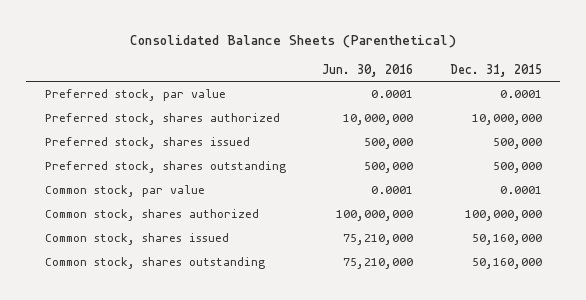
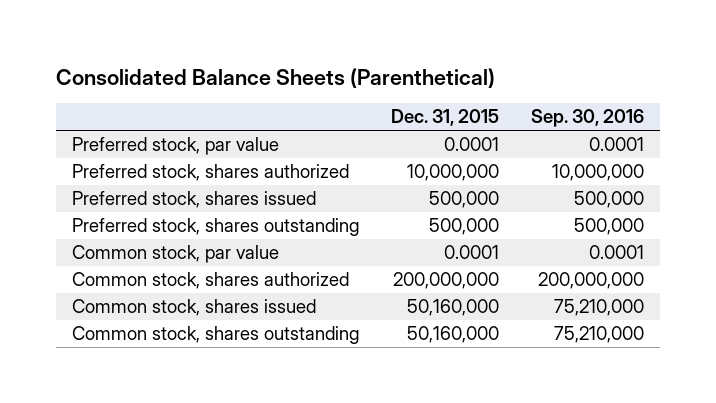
[322,63,414,77] Jun. 30, 2016 -> none
none -> [530,109,644,128] Sep. 30, 2016
[464,209,542,221] 100,000,000 -> [392,272,499,290] 200,000,000

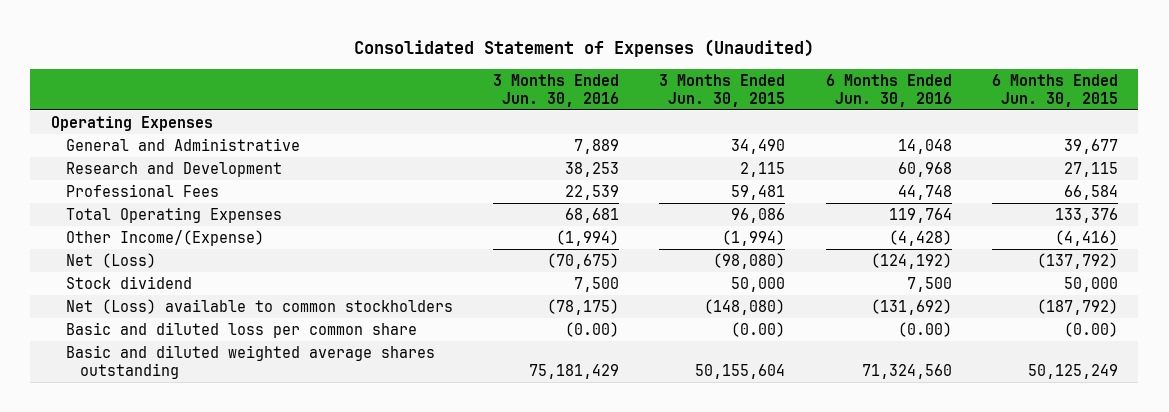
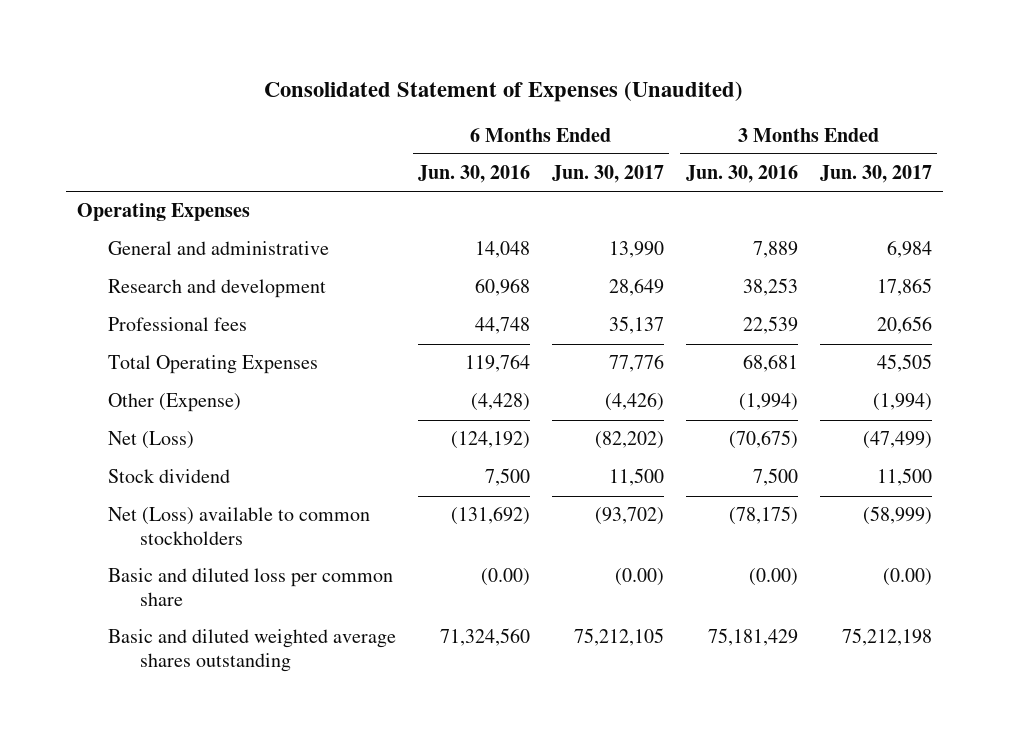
[659,73,786,107] 3 Months Ended Jun. 30, 2015 -> none
[991,73,1118,107] 6 Months Ended Jun. 30, 2015 -> none
none -> [551,165,664,184] Jun. 30, 2017
none -> [819,165,932,184] Jun. 30, 2017
[65,138,300,152] General and Administrative -> [108,241,330,256] General and administrative
[65,162,282,178] Research and Development -> [108,279,327,299] Research and development
[65,184,219,198] Professional Fees -> [108,317,248,332] Professional fees
[65,230,264,247] Other Income/(Expense) -> [108,393,242,413] Other (Expense)

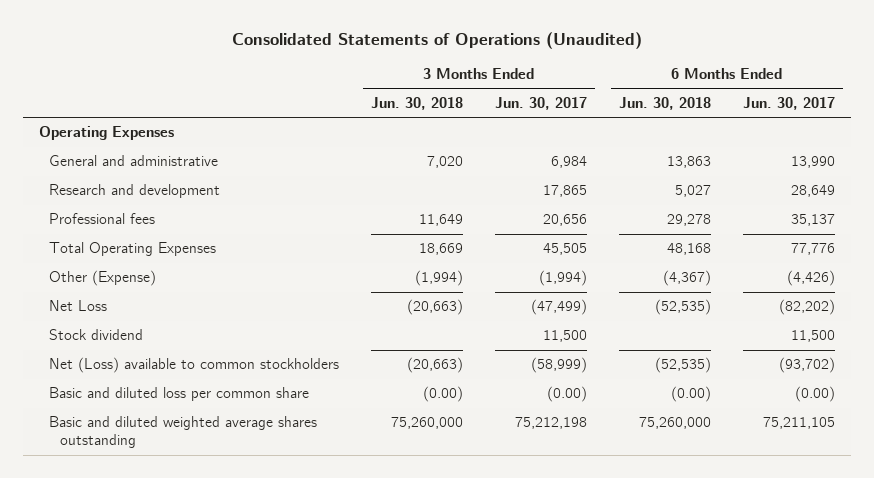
[264,80,744,102] Consolidated Statement of Expenses (Unaudited) -> [231,32,642,50] Consolidated Statements of Operations (Unaudited)
[418,165,531,184] Jun. 30, 2016 -> none
[685,165,798,184] Jun. 30, 2016 -> none
none -> [371,96,464,110] Jun. 30, 2018
none -> [619,96,712,110] Jun. 30, 2018
[108,431,195,450] Net (Loss) -> [49,300,108,312] Net Loss
[573,628,664,647] 75,212,105 -> [762,417,835,430] 75,211,105

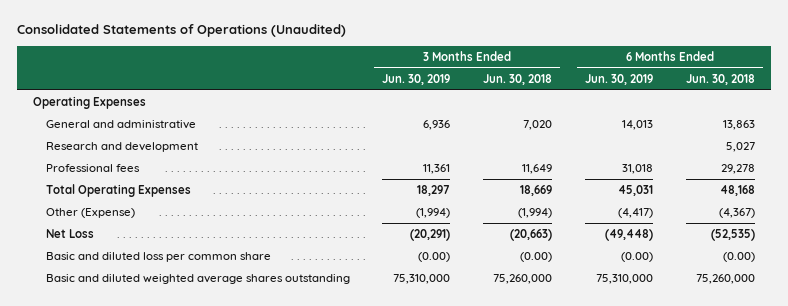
[495,96,588,110] Jun. 30, 2017 -> none
[742,96,835,110] Jun. 30, 2017 -> none
none -> [382,73,451,85] Jun. 30, 2019
none -> [584,73,653,85] Jun. 30, 2019
[49,329,144,341] Stock dividend -> none
[49,357,340,374] Net (Loss) available to common stockholders -> none

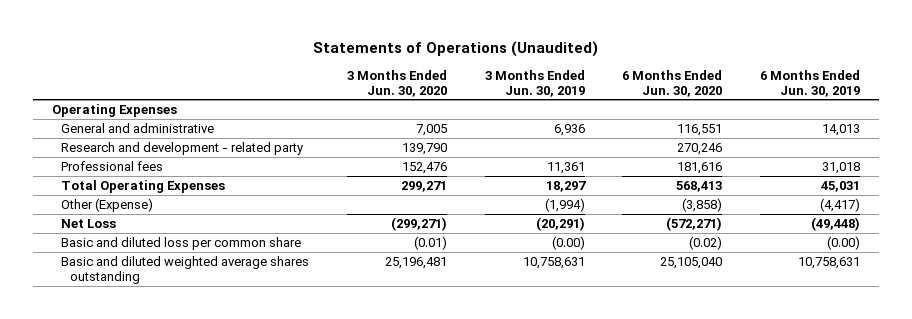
[16,24,346,38] Consolidated Statements of Operations (Unaudited) -> [312,40,598,57] Statements of Operations (Unaudited)
[483,73,553,85] Jun. 30, 2018 -> none
[685,73,755,85] Jun. 30, 2018 -> none
none -> [346,69,447,97] 3 Months Ended Jun. 30, 2020
none -> [622,69,723,97] 6 Months Ended Jun. 30, 2020
[45,142,198,153] Research and development -> [61,141,304,155] Research and development - related party
[393,274,451,285] 75,310,000 -> [522,256,585,269] 10,758,631
[595,274,653,285] 75,310,000 -> [798,256,861,269] 10,758,631

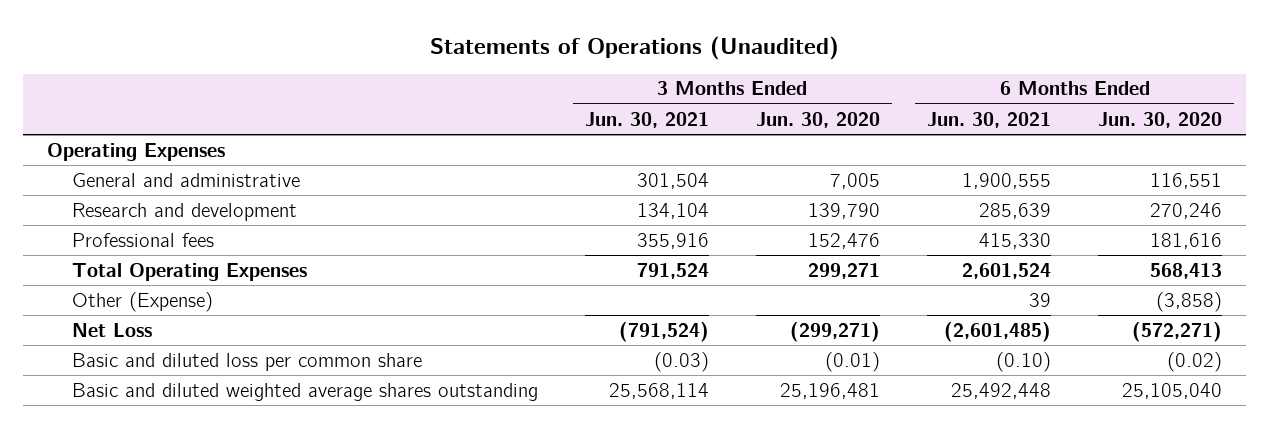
[484,69,585,97] 3 Months Ended Jun. 30, 2019 -> none
[760,69,861,97] 6 Months Ended Jun. 30, 2019 -> none
none -> [584,111,709,128] Jun. 30, 2021
none -> [927,111,1052,128] Jun. 30, 2021
[61,141,304,155] Research and development - related party -> [71,202,297,221] Research and development

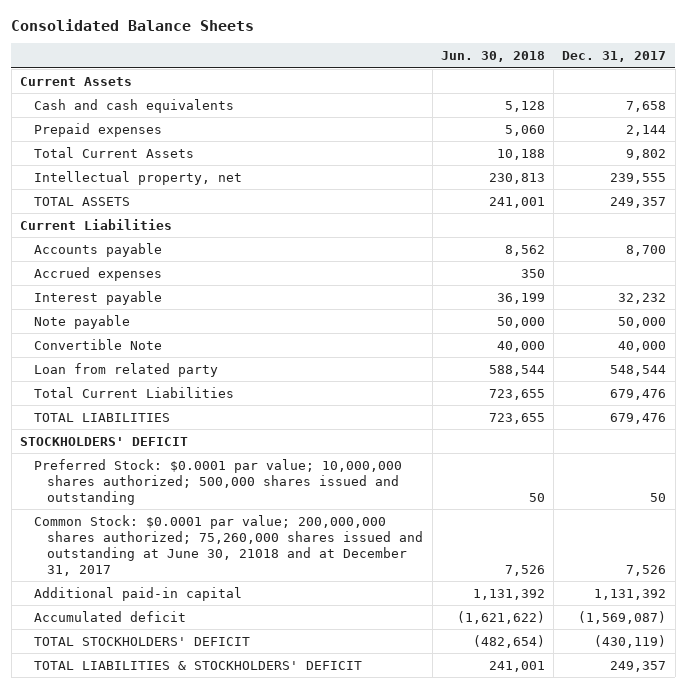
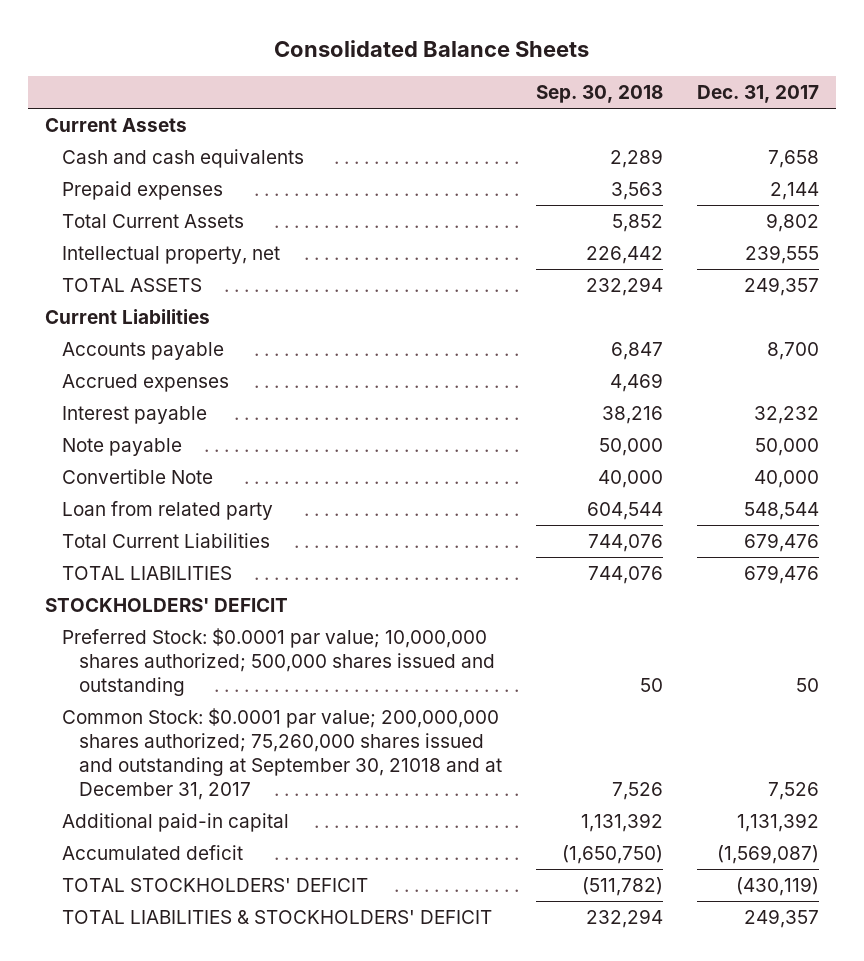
[440,51,545,63] Jun. 30, 2018 -> none
none -> [536,85,664,104] Sep. 30, 2018
[33,514,424,576] Common Stock: $0.0001 par value; 200,000,000 shares authorized; 75,260,000 shares issued and outstanding at June 30, 21018 and at December 31, 2017 -> [61,707,503,800] Common Stock: $0.0001 par value; 200,000,000 shares authorized; 75,260,000 shares issued and outstanding at September 30, 21018 and at December 31, 2017

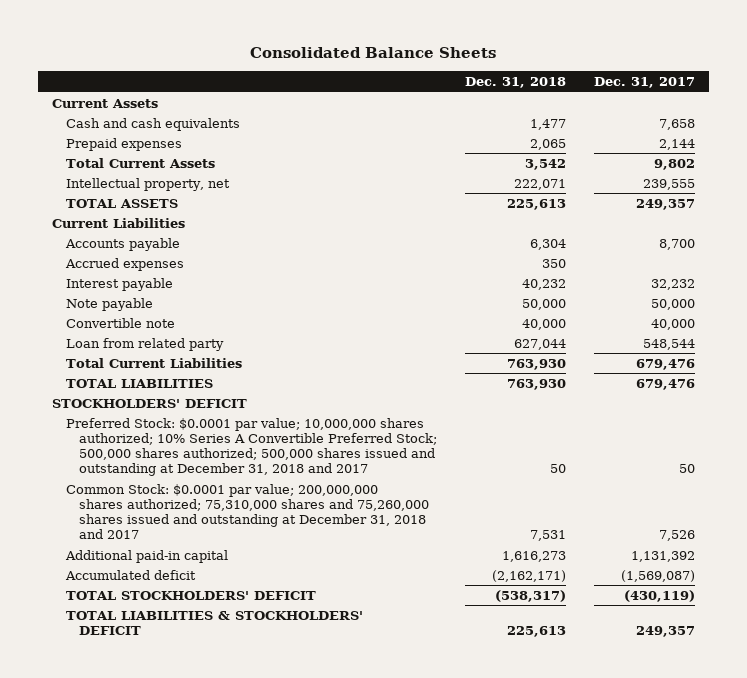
[536,85,664,104] Sep. 30, 2018 -> none
none -> [464,77,566,89] Dec. 31, 2018
[61,468,213,484] Convertible Note -> [65,317,175,328] Convertible note
[61,627,496,696] Preferred Stock: $0.0001 par value; 10,000,000 shares authorized; 500,000 shares issued and outstanding -> [65,417,437,477] Preferred Stock: $0.0001 par value; 10,000,000 shares authorized; 10% Series A Convertible Preferred Stock; 500,000 shares authorized; 500,000 shares issued and outstanding at December 31, 2018 and 2017
[61,707,503,800] Common Stock: $0.0001 par value; 200,000,000 shares authorized; 75,260,000 shares issued and outstanding at September 30, 21018 and at December 31, 2017 -> [65,483,429,540] Common Stock: $0.0001 par value; 200,000,000 shares authorized; 75,310,000 shares and 75,260,000 shares issued and outstanding at December 31, 2018 and 2017

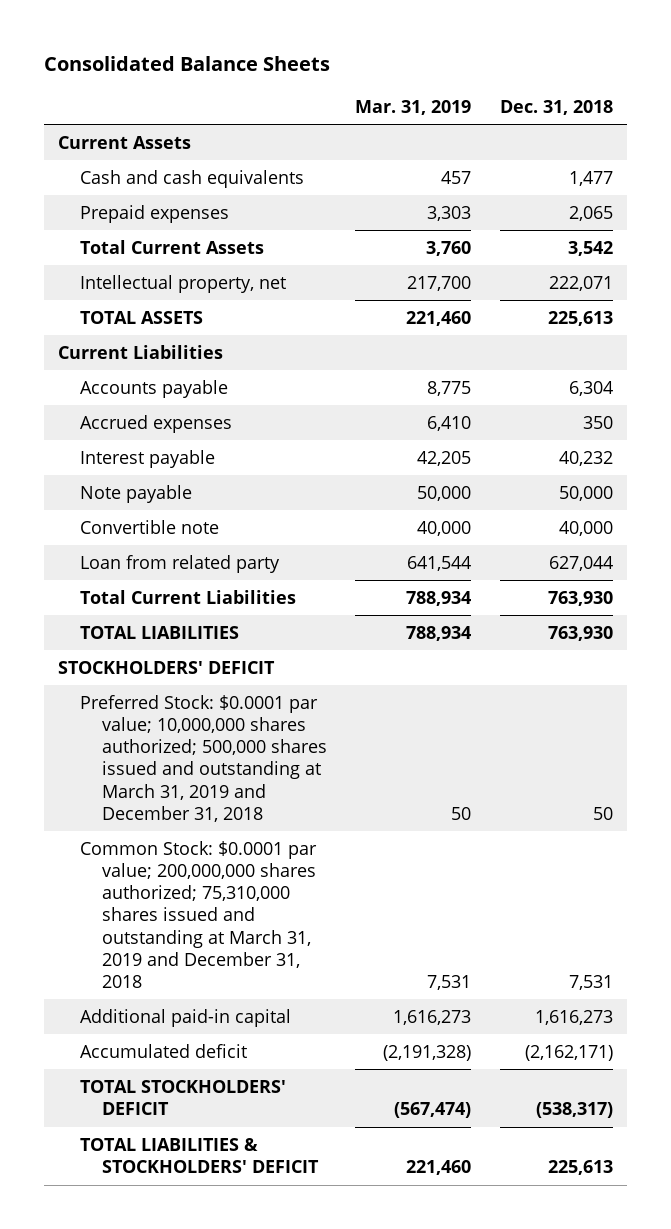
[593,77,695,89] Dec. 31, 2017 -> none
none -> [355,99,472,115] Mar. 31, 2019
[65,417,437,477] Preferred Stock: $0.0001 par value; 10,000,000 shares authorized; 10% Series A Convertible Preferred Stock; 500,000 shares authorized; 500,000 shares issued and outstanding at December 31, 2018 and 2017 -> [80,694,327,822] Preferred Stock: $0.0001 par value; 10,000,000 shares authorized; 500,000 shares issued and outstanding at March 31, 2019 and December 31, 2018
[65,483,429,540] Common Stock: $0.0001 par value; 200,000,000 shares authorized; 75,310,000 shares and 75,260,000 shares issued and outstanding at December 31, 2018 and 2017 -> [80,840,318,988] Common Stock: $0.0001 par value; 200,000,000 shares authorized; 75,310,000 shares issued and outstanding at March 31, 2019 and December 31, 2018

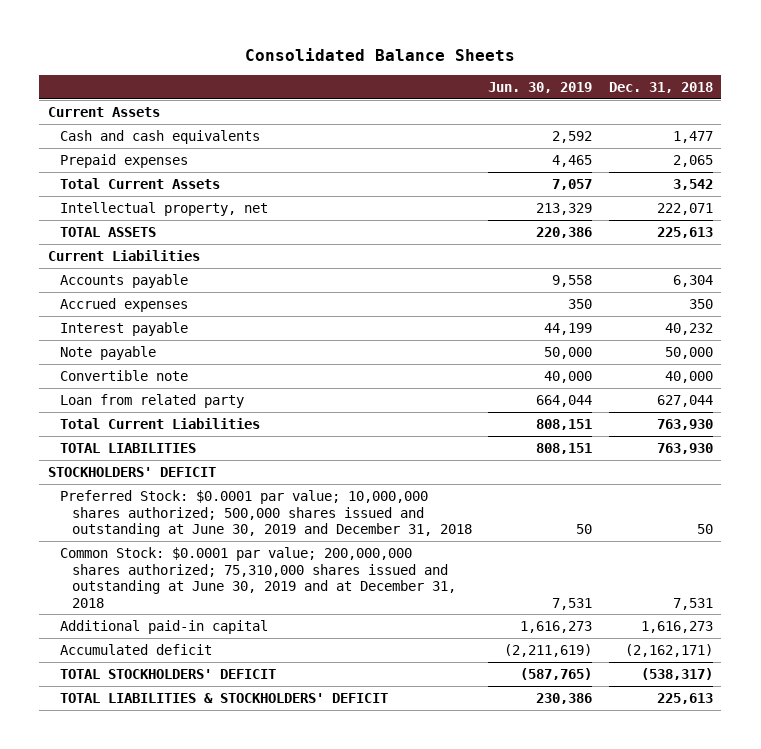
[355,99,472,115] Mar. 31, 2019 -> none
none -> [488,82,593,94] Jun. 30, 2019
[80,694,327,822] Preferred Stock: $0.0001 par value; 10,000,000 shares authorized; 500,000 shares issued and outstanding at March 31, 2019 and December 31, 2018 -> [59,490,472,538] Preferred Stock: $0.0001 par value; 10,000,000 shares authorized; 500,000 shares issued and outstanding at June 30, 2019 and December 31, 2018
[80,840,318,988] Common Stock: $0.0001 par value; 200,000,000 shares authorized; 75,310,000 shares issued and outstanding at March 31, 2019 and December 31, 2018 -> [59,547,456,608] Common Stock: $0.0001 par value; 200,000,000 shares authorized; 75,310,000 shares issued and outstanding at June 30, 2019 and at December 31, 2018

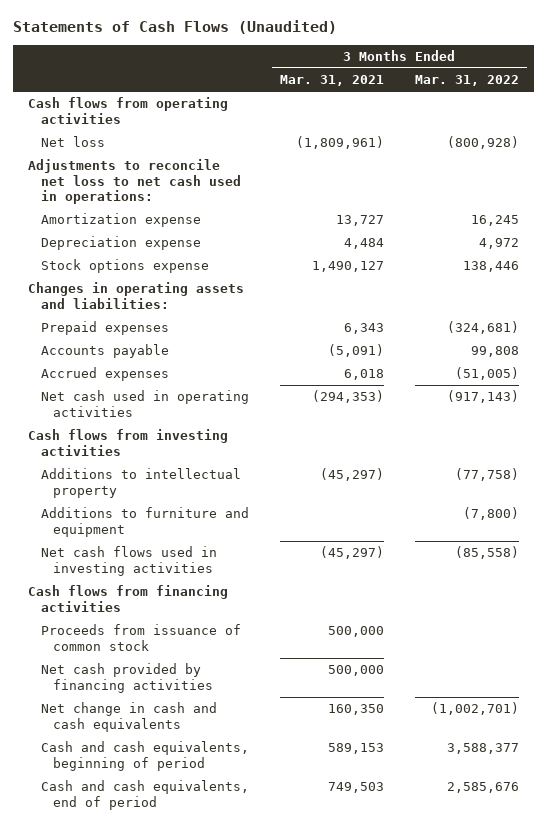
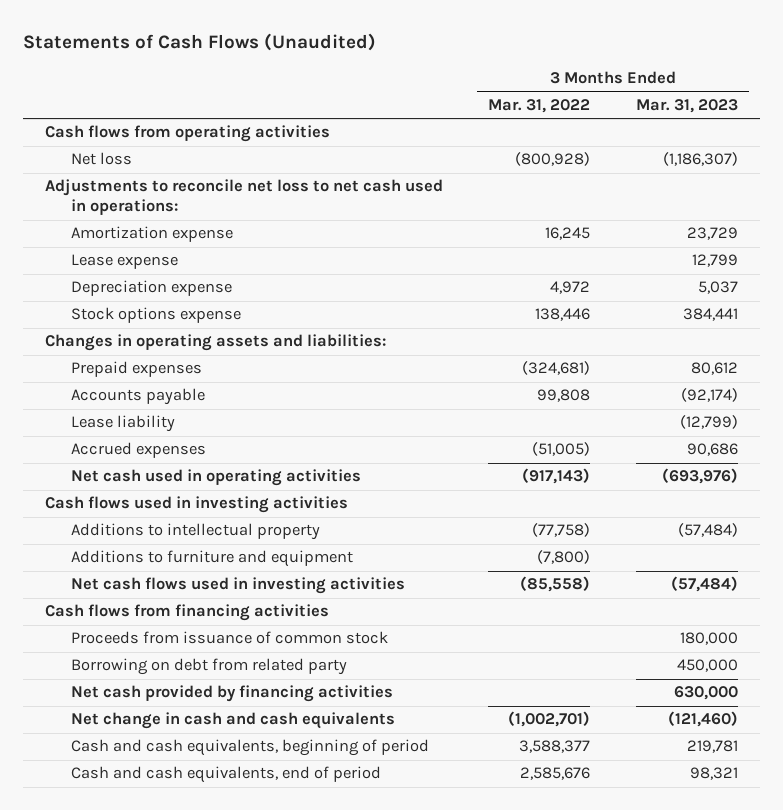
[279,74,384,86] Mar. 31, 2021 -> none
none -> [635,98,738,113] Mar. 31, 2023
none -> [70,254,178,270] Lease expense
none -> [70,415,175,433] Lease liability
[28,429,229,456] Cash flows from investing activities -> [45,496,349,514] Cash flows used in investing activities
none -> [70,658,347,676] Borrowing on debt from related party

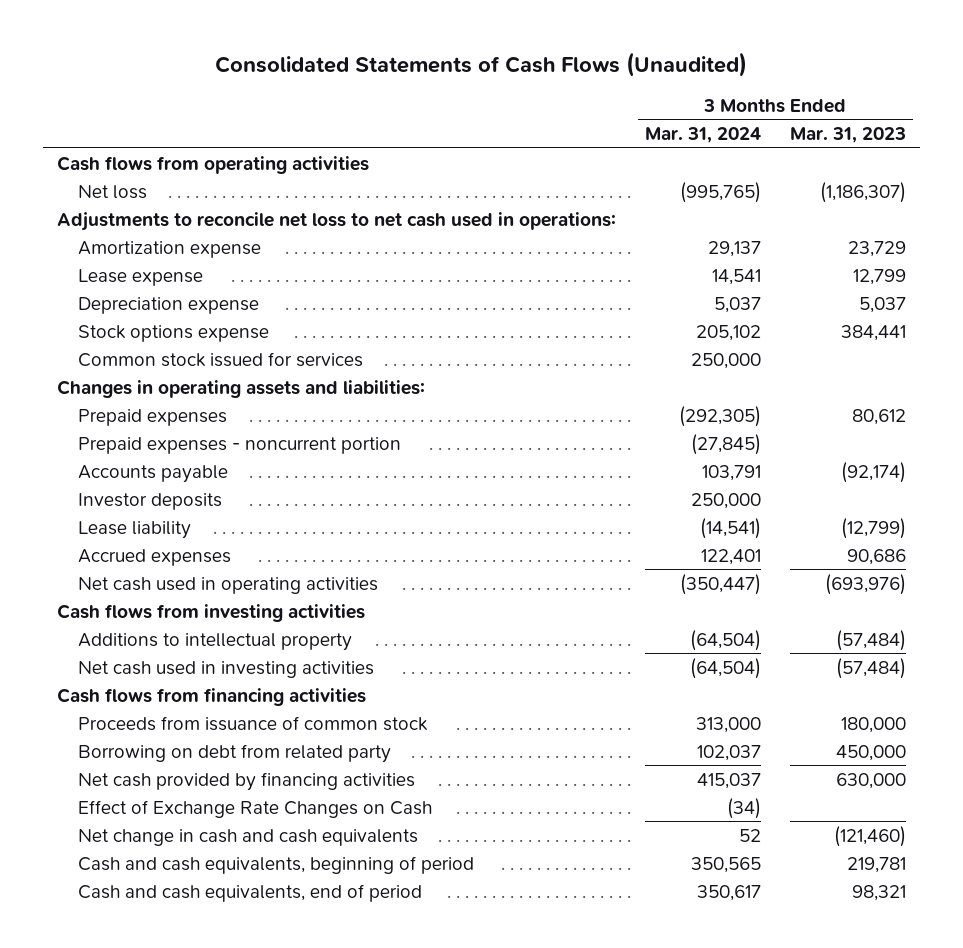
[22,33,376,52] Statements of Cash Flows (Unaudited) -> [215,52,748,78] Consolidated Statements of Cash Flows (Unaudited)
[488,98,591,113] Mar. 31, 2022 -> none
none -> [644,126,761,143] Mar. 31, 2024
none -> [77,351,363,367] Common stock issued for services
none -> [77,436,401,454] Prepaid expenses - noncurrent portion
none -> [77,492,222,510] Investor deposits
[45,496,349,514] Cash flows used in investing activities -> [57,603,366,622] Cash flows from investing activities
[70,550,353,568] Additions to furniture and equipment -> none
[70,577,405,595] Net cash flows used in investing activities -> [77,660,374,678] Net cash used in investing activities
none -> [77,799,432,818] Effect of Exchange Rate Changes on Cash

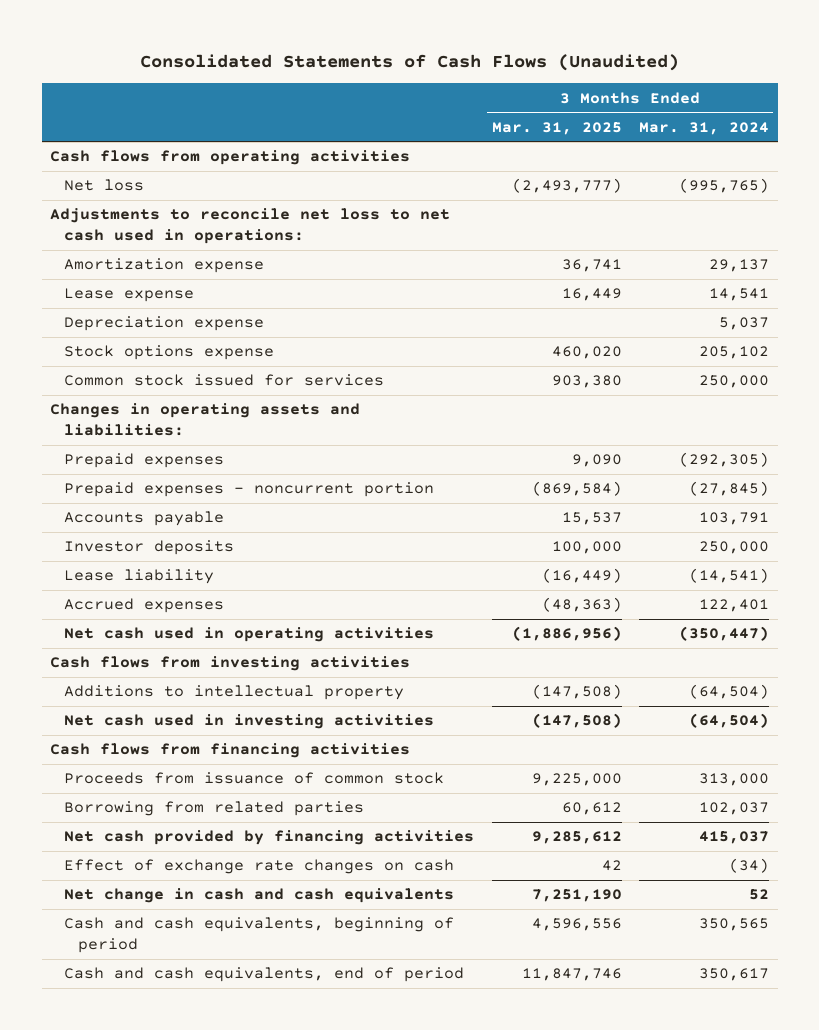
[789,126,906,143] Mar. 31, 2023 -> none
none -> [491,121,622,135] Mar. 31, 2025
[77,743,391,763] Borrowing on debt from related party -> [64,801,365,817] Borrowing from related parties
[77,799,432,818] Effect of Exchange Rate Changes on Cash -> [64,859,455,875] Effect of exchange rate changes on cash

